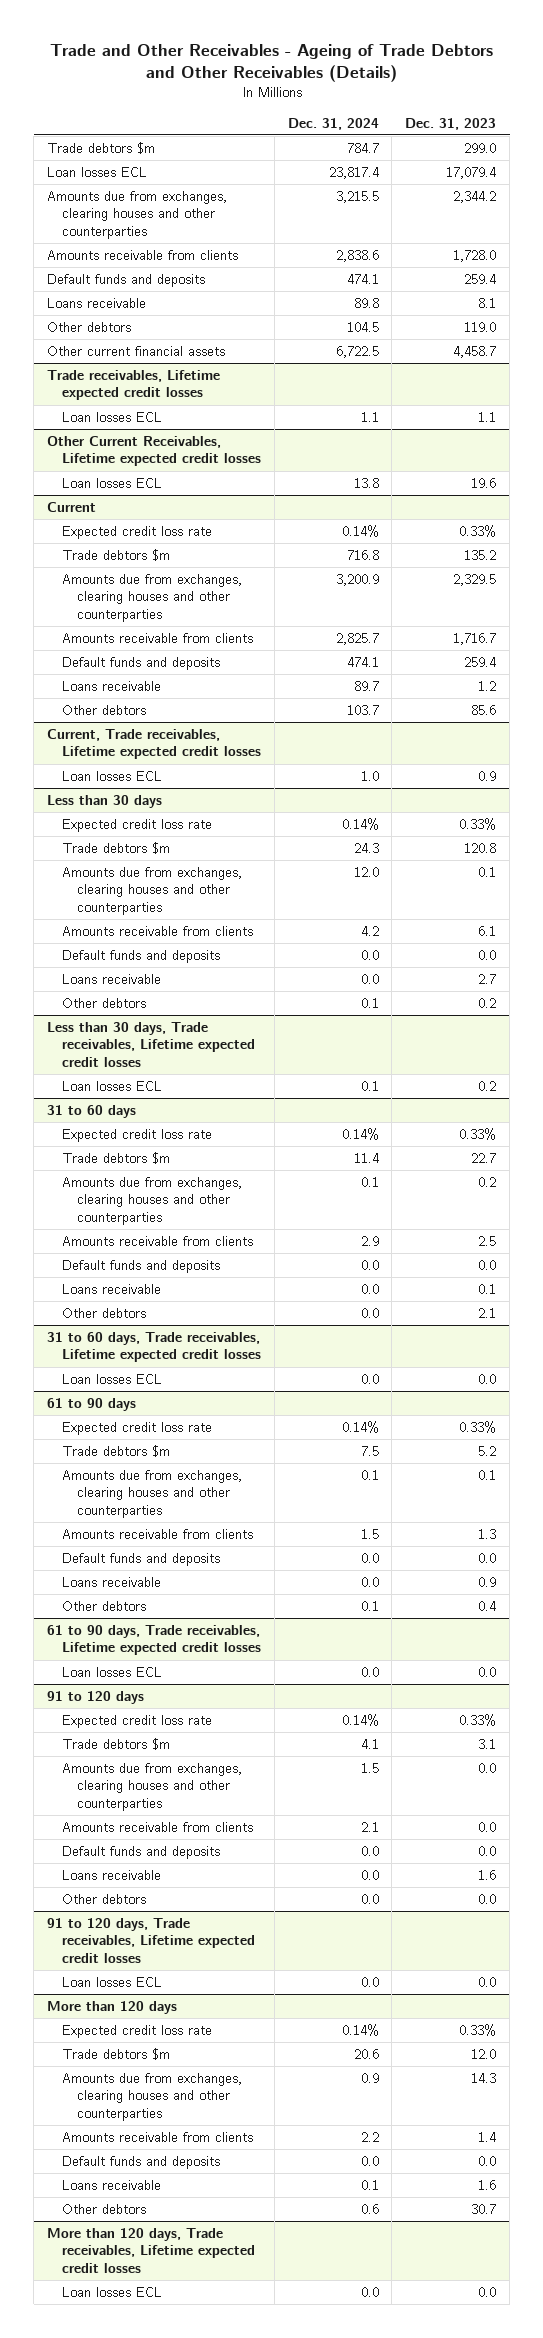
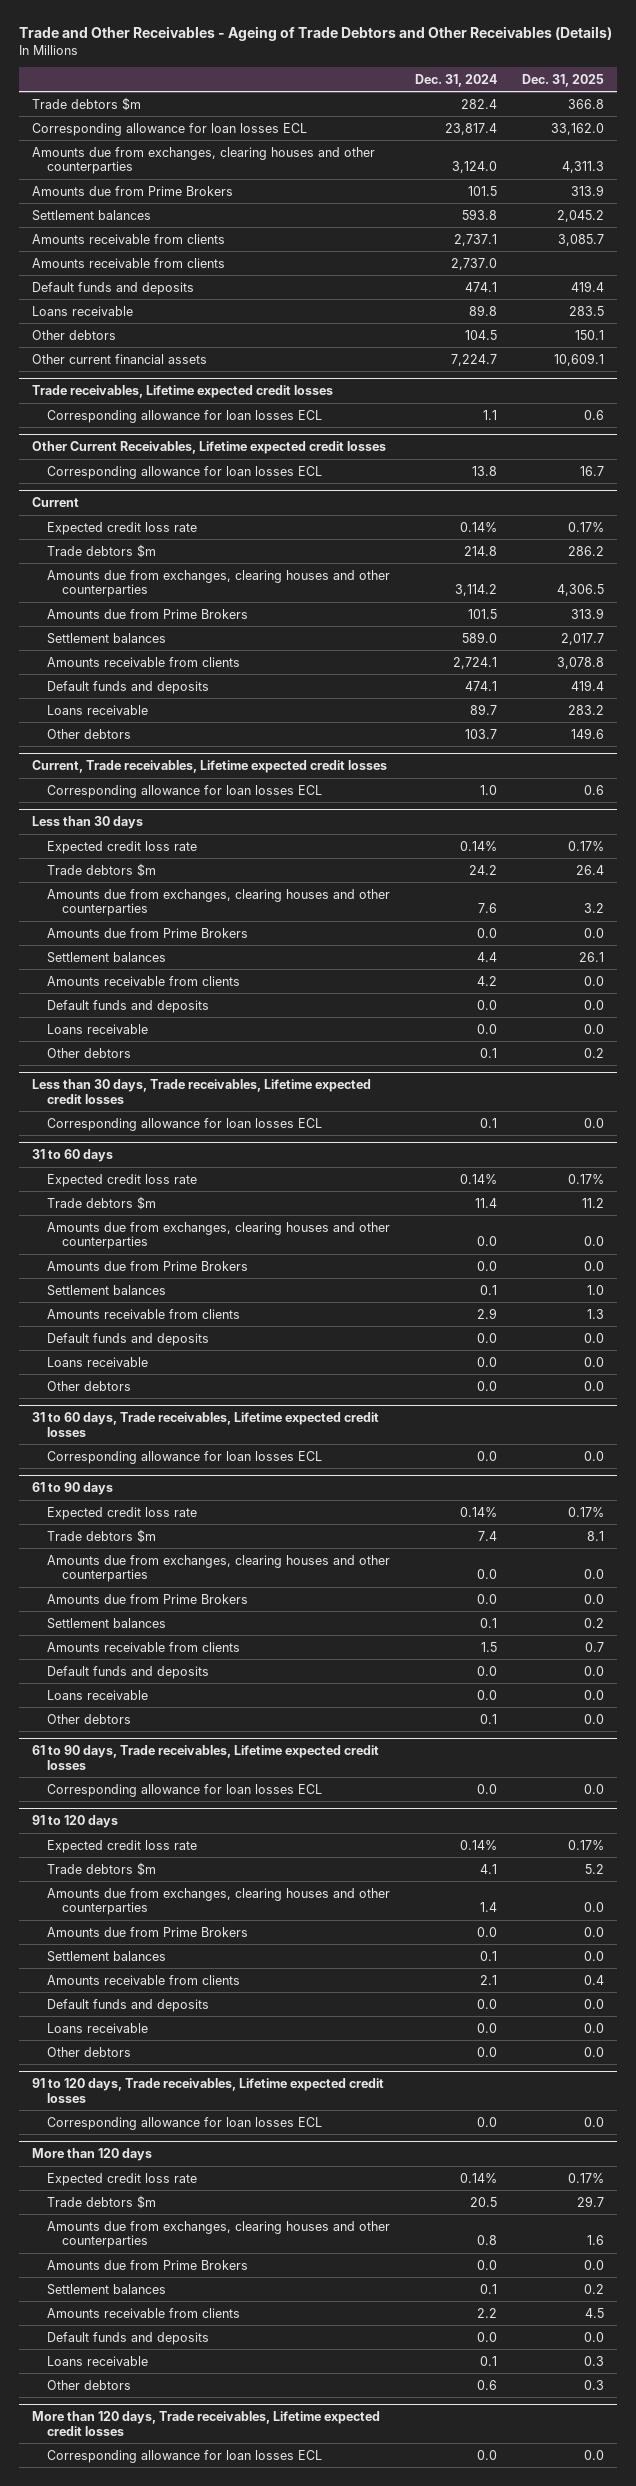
[405,117,497,130] Dec. 31, 2023 -> none
none -> [522,73,605,87] Dec. 31, 2025
[346,142,379,153] 784.7 -> [461,98,498,109] 282.4
[47,166,148,177] Loan losses ECL -> [31,122,307,136] Corresponding allowance for loan losses ECL
[335,190,379,203] 3,215.5 -> [452,161,498,174] 3,124.0
none -> [31,185,233,196] Amounts due from Prime Brokers
none -> [31,209,151,221] Settlement balances
[335,249,379,262] 2,838.6 -> [454,233,498,246] 2,737.1
none -> [31,257,225,268] Amounts receivable from clients
[335,345,379,358] 6,722.5 -> [451,353,498,366] 7,224.7
[61,411,162,422] Loan losses ECL -> [46,409,322,423] Corresponding allowance for loan losses ECL
[61,477,162,488] Loan losses ECL -> [46,465,322,479] Corresponding allowance for loan losses ECL
[346,549,379,560] 716.8 -> [464,545,498,556] 214.8
[335,573,379,586] 3,200.9 -> [455,584,498,597] 3,114.2
none -> [46,608,248,619] Amounts due from Prime Brokers
none -> [46,632,166,644] Settlement balances
[335,632,379,645] 2,825.7 -> [453,656,498,669] 2,724.1
[61,770,162,781] Loan losses ECL -> [46,784,322,798] Corresponding allowance for loan losses ECL
[353,842,379,853] 24.3 -> [469,864,498,875] 24.2
[353,866,379,877] 12.0 -> [478,903,498,914] 7.6
none -> [46,927,248,938] Amounts due from Prime Brokers
none -> [46,951,166,963] Settlement balances
[61,1080,162,1091] Loan losses ECL -> [46,1117,322,1131] Corresponding allowance for loan losses ECL
[360,1176,379,1187] 0.1 -> [477,1236,498,1247] 0.0
none -> [46,1260,248,1271] Amounts due from Prime Brokers
none -> [46,1284,166,1296] Settlement balances
[61,1373,162,1384] Loan losses ECL -> [46,1450,322,1464] Corresponding allowance for loan losses ECL
[360,1445,379,1456] 7.5 -> [478,1530,498,1541] 7.4
[360,1469,379,1480] 0.1 -> [477,1569,498,1580] 0.0
none -> [46,1593,248,1604] Amounts due from Prime Brokers
none -> [46,1617,166,1629] Settlement balances
[61,1666,162,1677] Loan losses ECL -> [46,1783,322,1797] Corresponding allowance for loan losses ECL
[360,1762,379,1773] 1.5 -> [480,1902,498,1913] 1.4
none -> [46,1926,248,1937] Amounts due from Prime Brokers
none -> [46,1950,166,1962] Settlement balances
[61,1976,162,1987] Loan losses ECL -> [46,2116,322,2130] Corresponding allowance for loan losses ECL
[353,2048,379,2059] 20.6 -> [470,2196,498,2207] 20.5
[360,2072,379,2083] 0.9 -> [477,2235,498,2246] 0.8
none -> [46,2259,248,2270] Amounts due from Prime Brokers
none -> [46,2283,166,2295] Settlement balances
[61,2286,162,2297] Loan losses ECL -> [46,2449,322,2463] Corresponding allowance for loan losses ECL

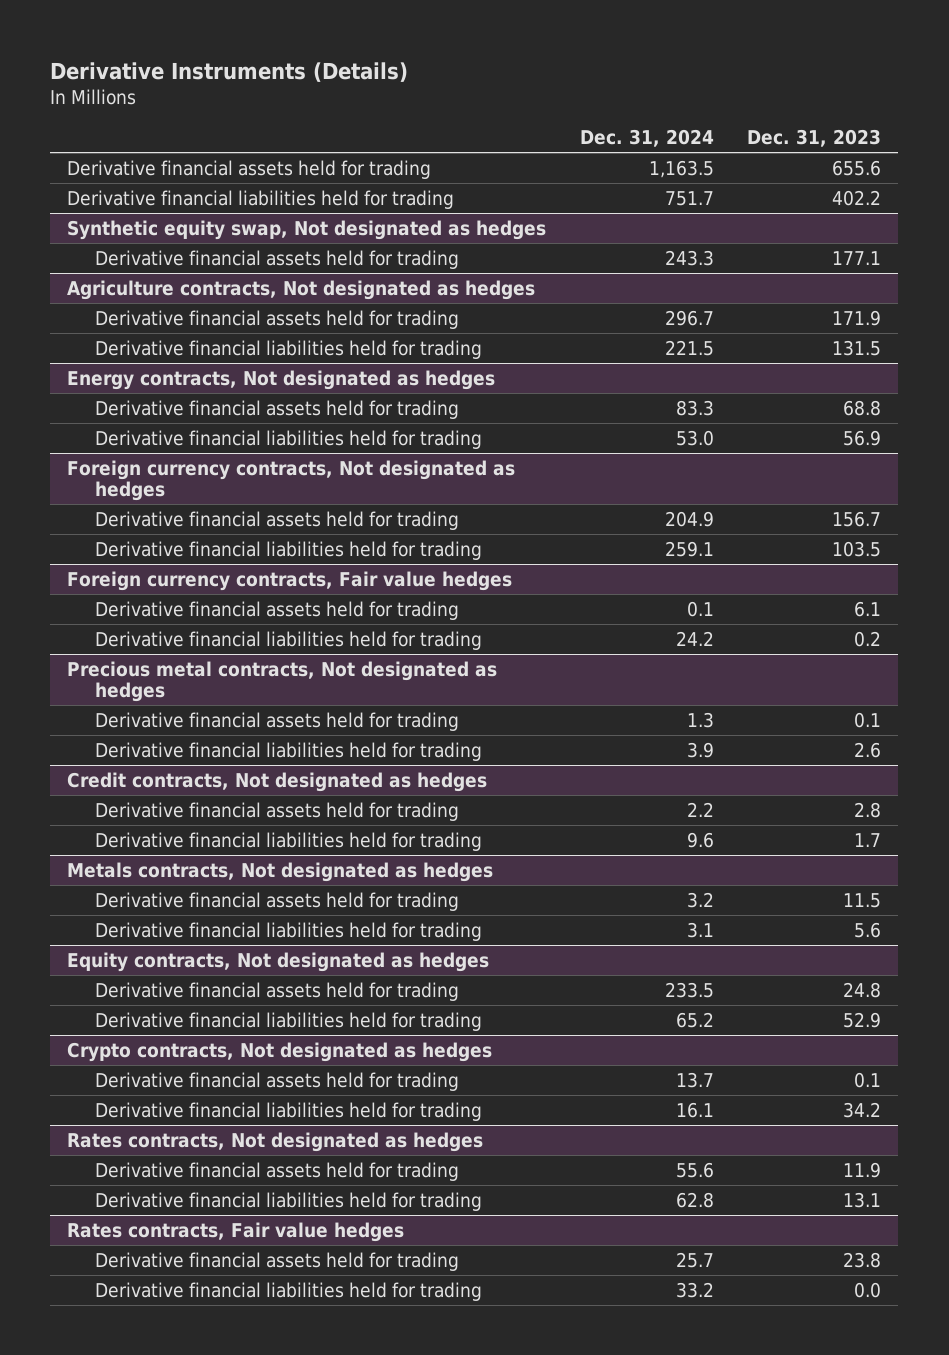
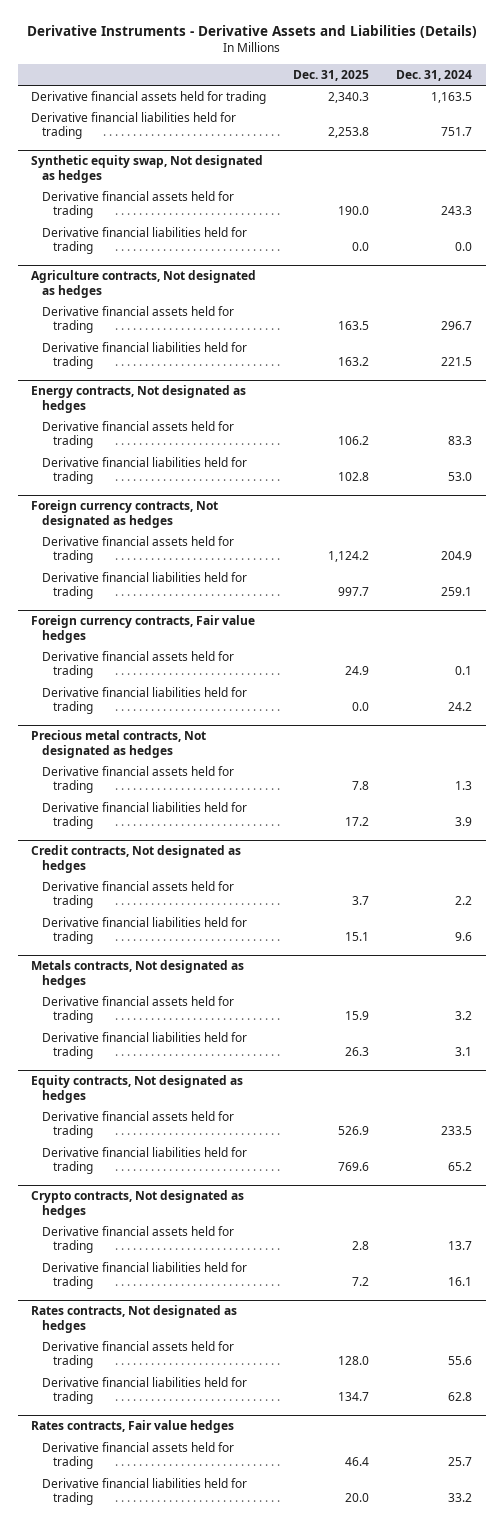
[50,62,409,83] Derivative Instruments (Details) -> [26,25,477,39] Derivative Instruments - Derivative Assets and Liabilities (Details)
[747,129,882,148] Dec. 31, 2023 -> none
none -> [293,69,370,81] Dec. 31, 2025
none -> [42,226,248,255] Derivative financial liabilities held for trading

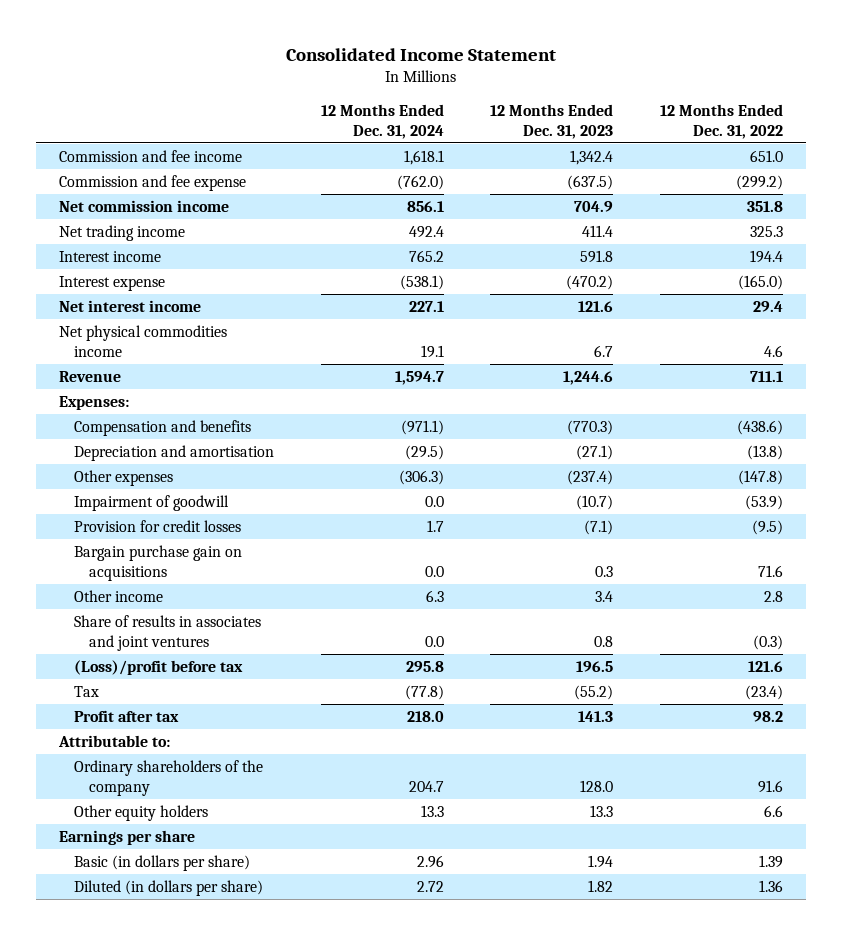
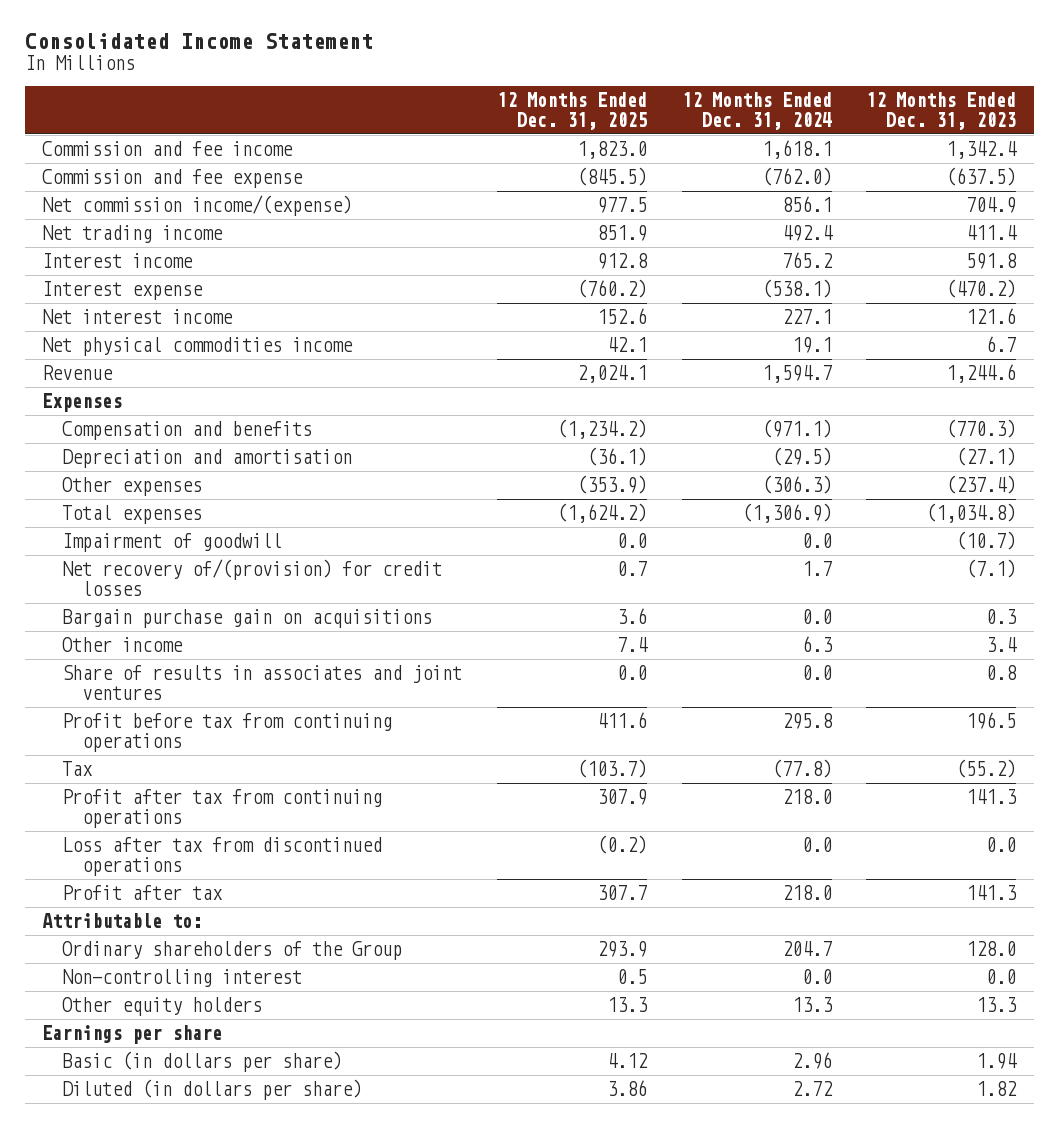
[660,104,784,139] 12 Months Ended Dec. 31, 2022 -> none
none -> [496,91,647,130] 12 Months Ended Dec. 31, 2025
[59,200,230,213] Net commission income -> [42,195,353,217] Net commission income/(expense)
[59,396,130,411] Expenses: -> [42,393,123,413] Expenses
none -> [62,505,203,525] Total expenses
[74,520,242,533] Provision for credit losses -> [62,559,443,596] Net recovery of/(provision) for credit losses
[74,660,244,676] (Loss)/profit before tax -> [62,713,393,752] Profit before tax from continuing operations
none -> [62,789,383,828] Profit after tax from continuing operations
none -> [62,837,383,876] Loss after tax from discontinued operations
[74,760,264,796] Ordinary shareholders of the company -> [62,941,403,961] Ordinary shareholders of the Group
none -> [62,969,303,988] Non-controlling interest

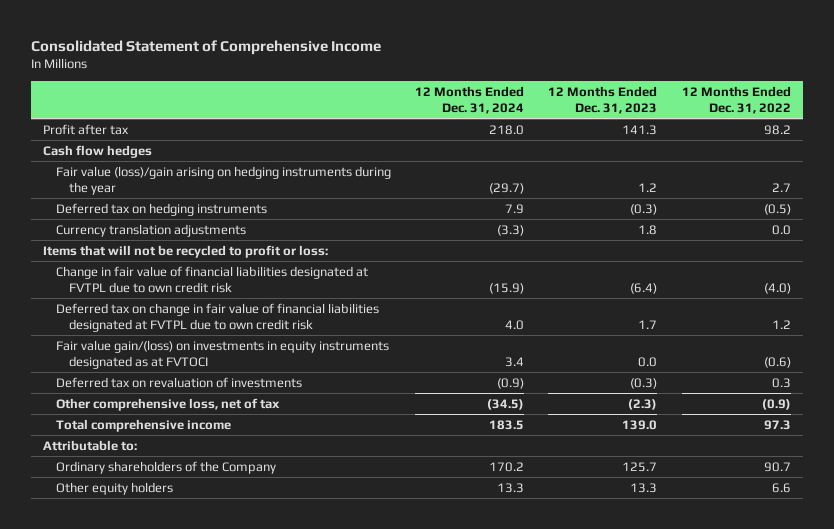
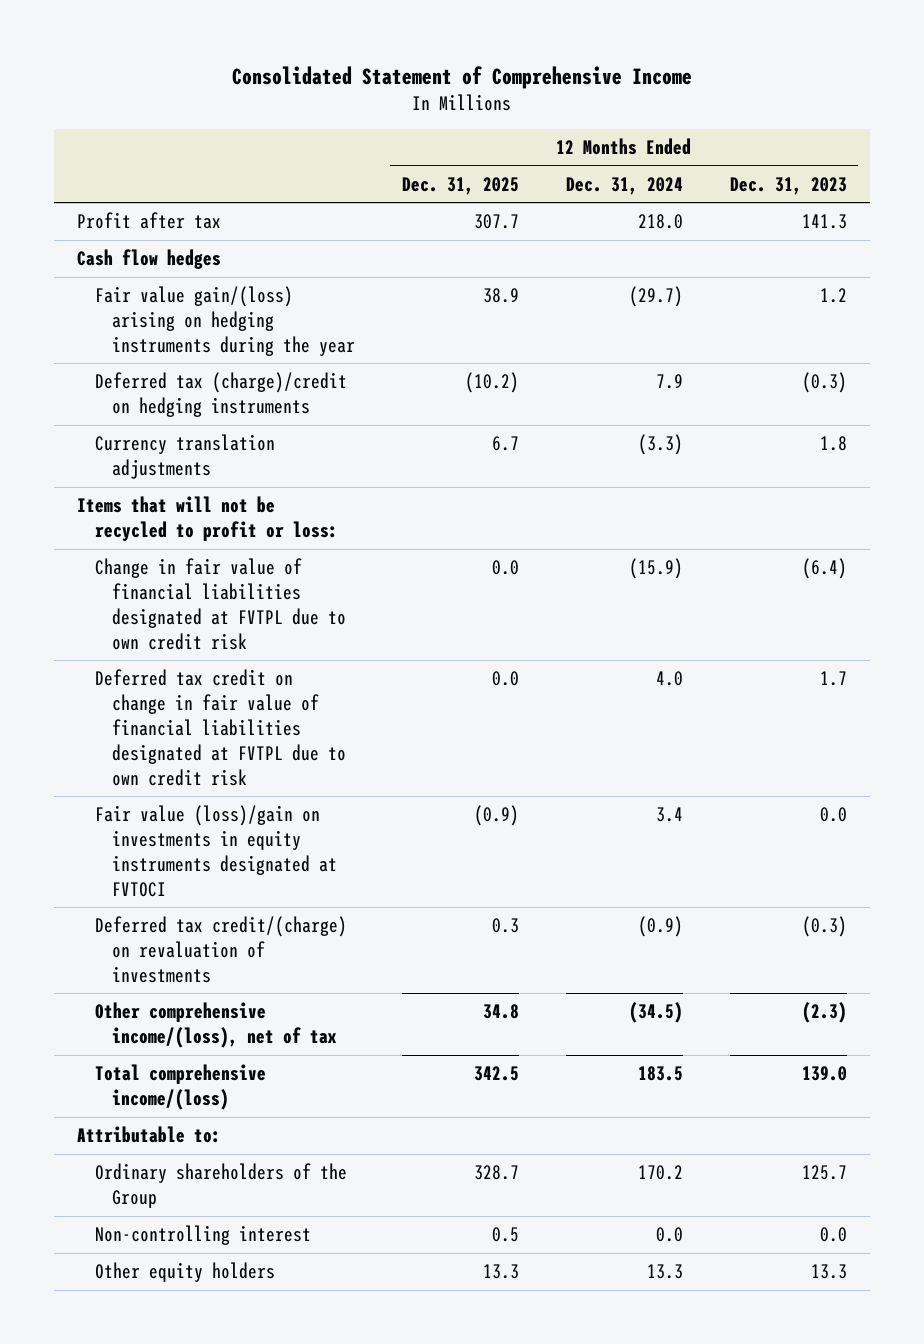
[681,85,791,114] 12 Months Ended Dec. 31, 2022 -> none
none -> [402,176,520,195] Dec. 31, 2025
[55,165,391,195] Fair value (loss)/gain arising on hedging instruments during the year -> [94,286,356,356] Fair value gain/(loss) arising on hedging instruments during the year
[55,202,267,216] Deferred tax on hedging instruments -> [94,372,347,417] Deferred tax (charge)/credit on hedging instruments
[55,302,379,332] Deferred tax on change in fair value of financial liabilities designated at FVTPL due to own credit risk -> [94,669,347,786] Deferred tax credit on change in fair value of financial liabilities designated at FVTPL due to own credit risk
[55,339,389,369] Fair value gain/(loss) on investments in equity instruments designated as at FVTOCI -> [94,805,338,897] Fair value (loss)/gain on investments in equity instruments designated at FVTOCI
[55,376,302,388] Deferred tax on revaluation of investments -> [94,916,347,983] Deferred tax credit/(charge) on revaluation of investments
[55,397,280,411] Other comprehensive loss, net of tax -> [94,1002,338,1048] Other comprehensive income/(loss), net of tax
[55,418,231,432] Total comprehensive income -> [94,1064,266,1110] Total comprehensive income/(loss)
[55,460,276,474] Ordinary shareholders of the Company -> [94,1163,347,1208] Ordinary shareholders of the Group
none -> [94,1225,311,1246] Non-controlling interest

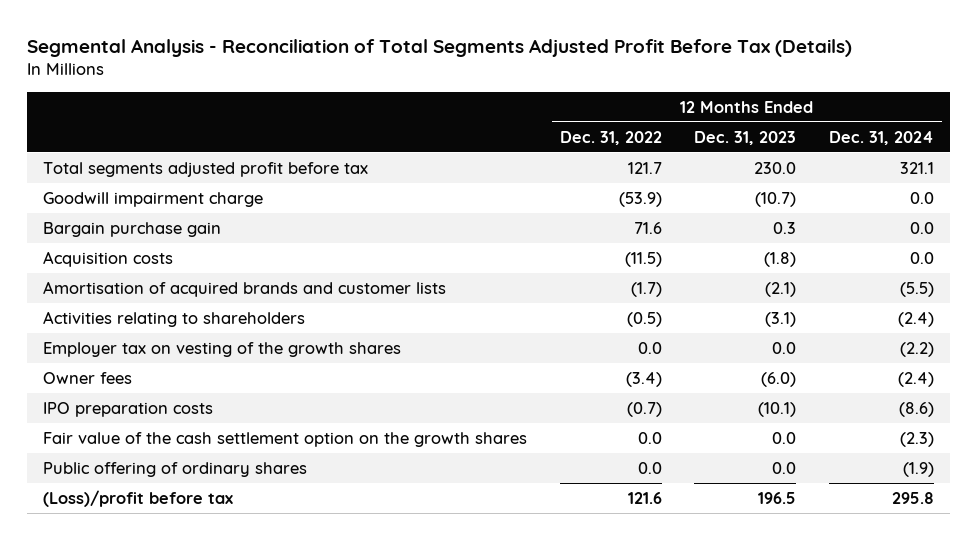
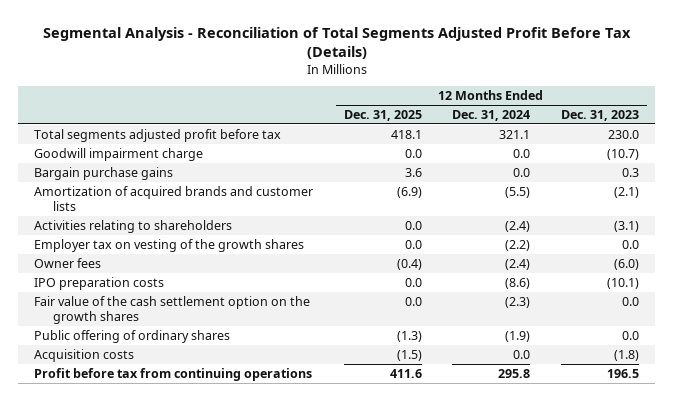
[559,130,662,145] Dec. 31, 2022 -> none
none -> [343,109,422,121] Dec. 31, 2025
[43,221,222,237] Bargain purchase gain -> [33,166,173,180] Bargain purchase gains
[43,280,447,297] Amortisation of acquired brands and customer lists -> [33,185,313,212] Amortization of acquired brands and customer lists
[43,250,174,267] Acquisition costs -> [33,348,134,362] Acquisition costs
[43,489,234,507] (Loss)/profit before tax -> [33,367,312,381] Profit before tax from continuing operations

